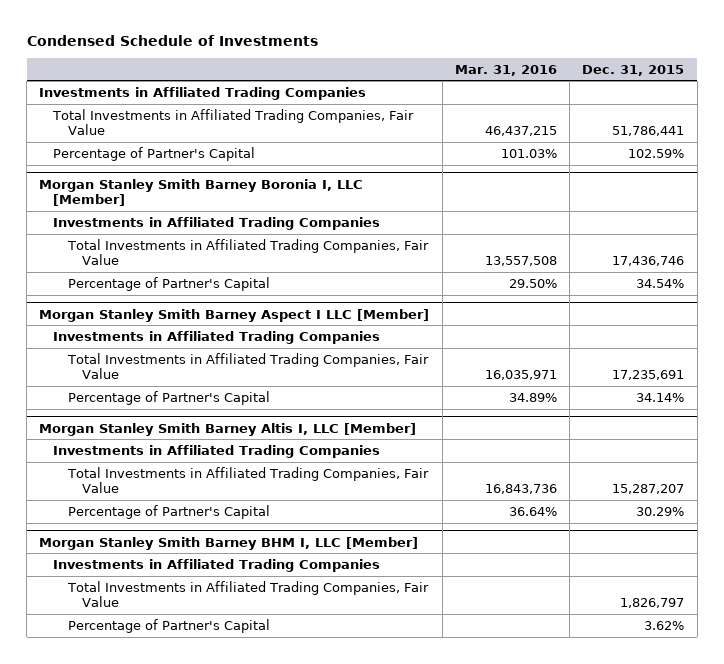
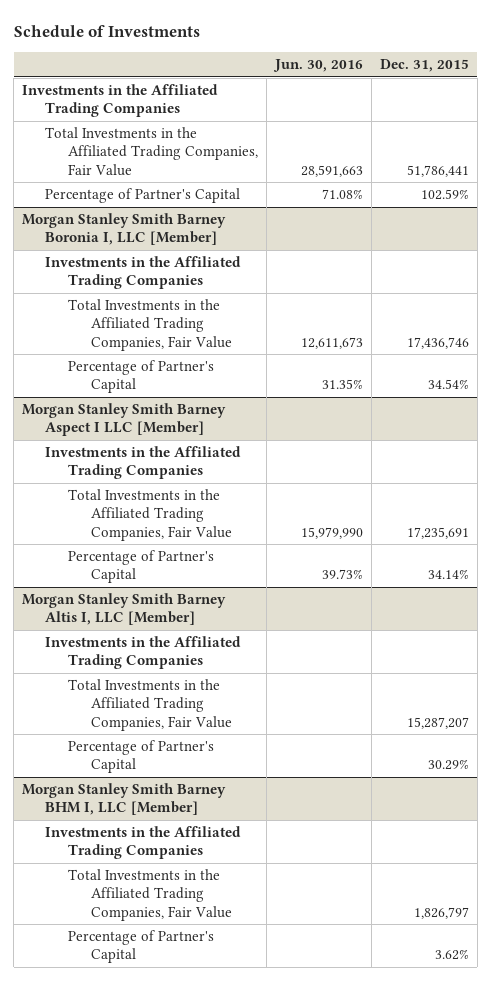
[26,34,318,46] Condensed Schedule of Investments -> [13,25,200,38] Schedule of Investments
[454,64,557,76] Mar. 31, 2016 -> none
none -> [272,59,363,73] Jun. 30, 2016
[39,86,367,100] Investments in Affiliated Trading Companies -> [22,84,219,118] Investments in the Affiliated Trading Companies
[52,108,415,136] Total Investments in Affiliated Trading Companies, Fair Value -> [45,127,259,176] Total Investments in the Affiliated Trading Companies, Fair Value
[53,216,381,230] Investments in Affiliated Trading Companies -> [45,256,242,290] Investments in the Affiliated Trading Companies
[66,238,429,266] Total Investments in Affiliated Trading Companies, Fair Value -> [68,299,232,351] Total Investments in the Affiliated Trading Companies, Fair Value
[53,330,381,344] Investments in Affiliated Trading Companies -> [45,446,242,480] Investments in the Affiliated Trading Companies
[66,352,429,380] Total Investments in Affiliated Trading Companies, Fair Value -> [68,489,232,541] Total Investments in the Affiliated Trading Companies, Fair Value
[53,444,381,458] Investments in Affiliated Trading Companies -> [45,636,242,670] Investments in the Affiliated Trading Companies
[66,466,429,494] Total Investments in Affiliated Trading Companies, Fair Value -> [68,679,232,731] Total Investments in the Affiliated Trading Companies, Fair Value
[53,558,381,572] Investments in Affiliated Trading Companies -> [45,826,242,860] Investments in the Affiliated Trading Companies
[66,580,429,608] Total Investments in Affiliated Trading Companies, Fair Value -> [68,869,232,921] Total Investments in the Affiliated Trading Companies, Fair Value

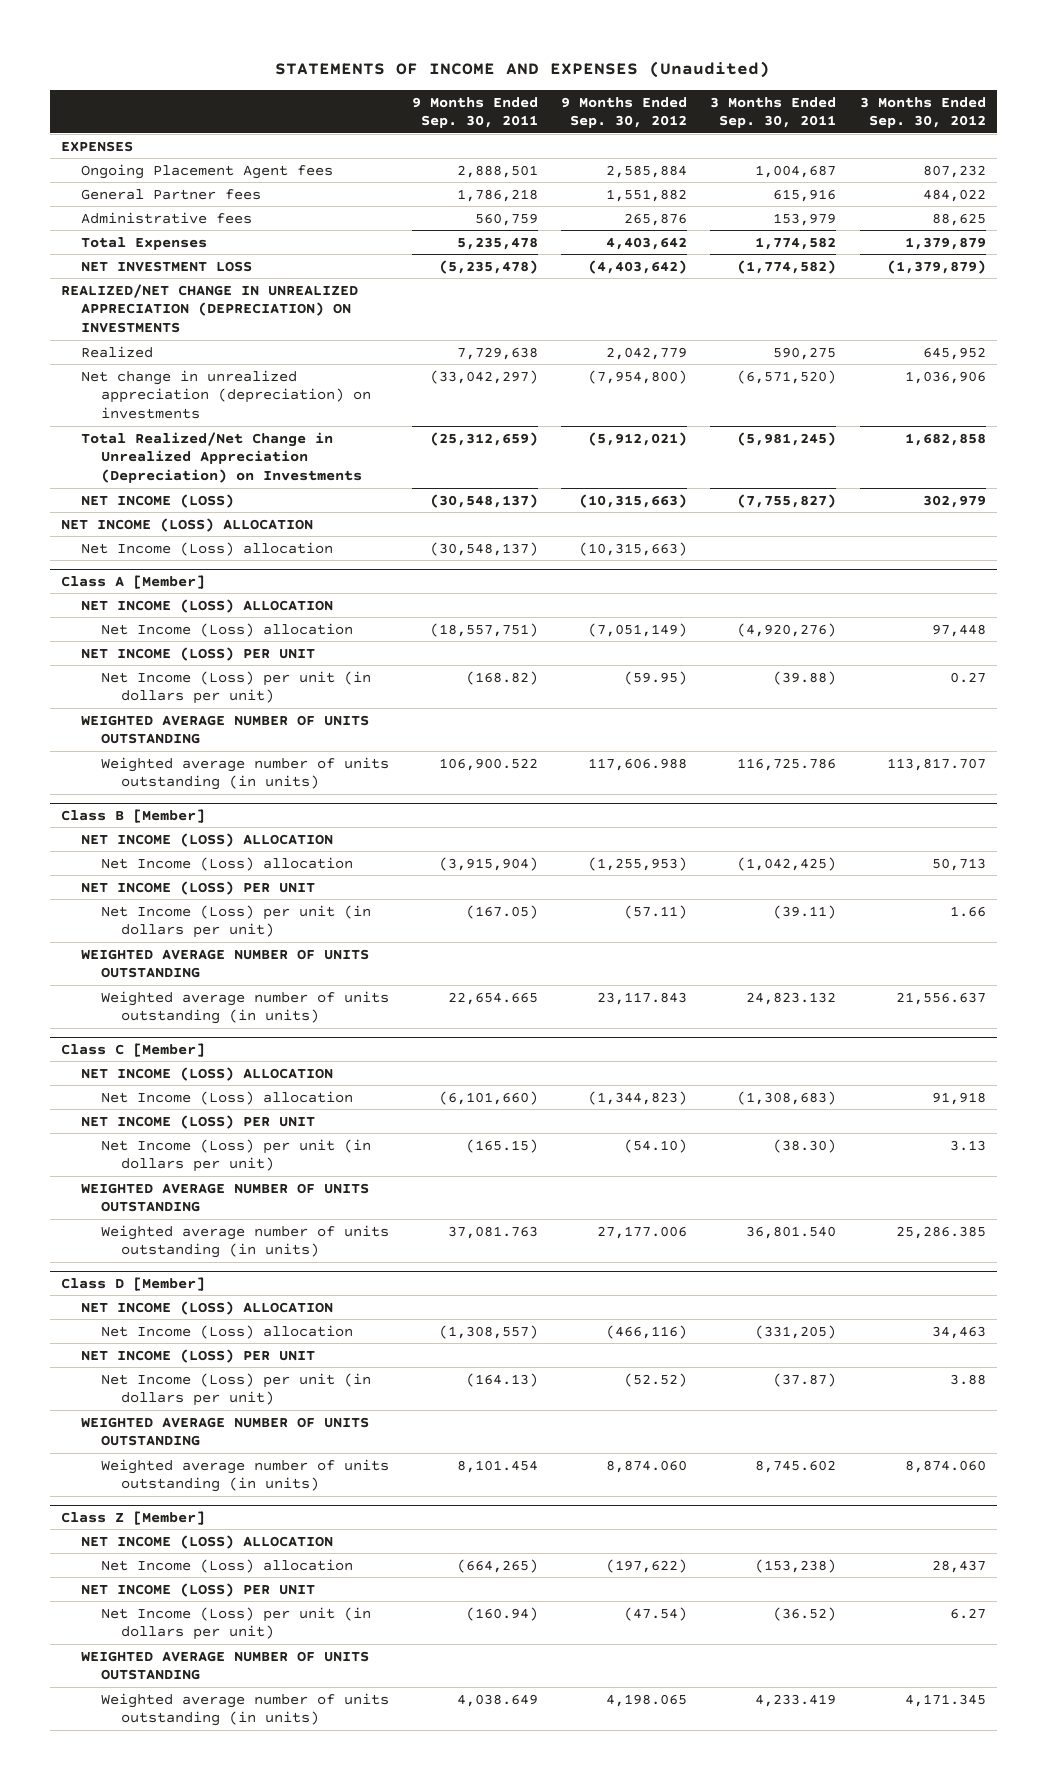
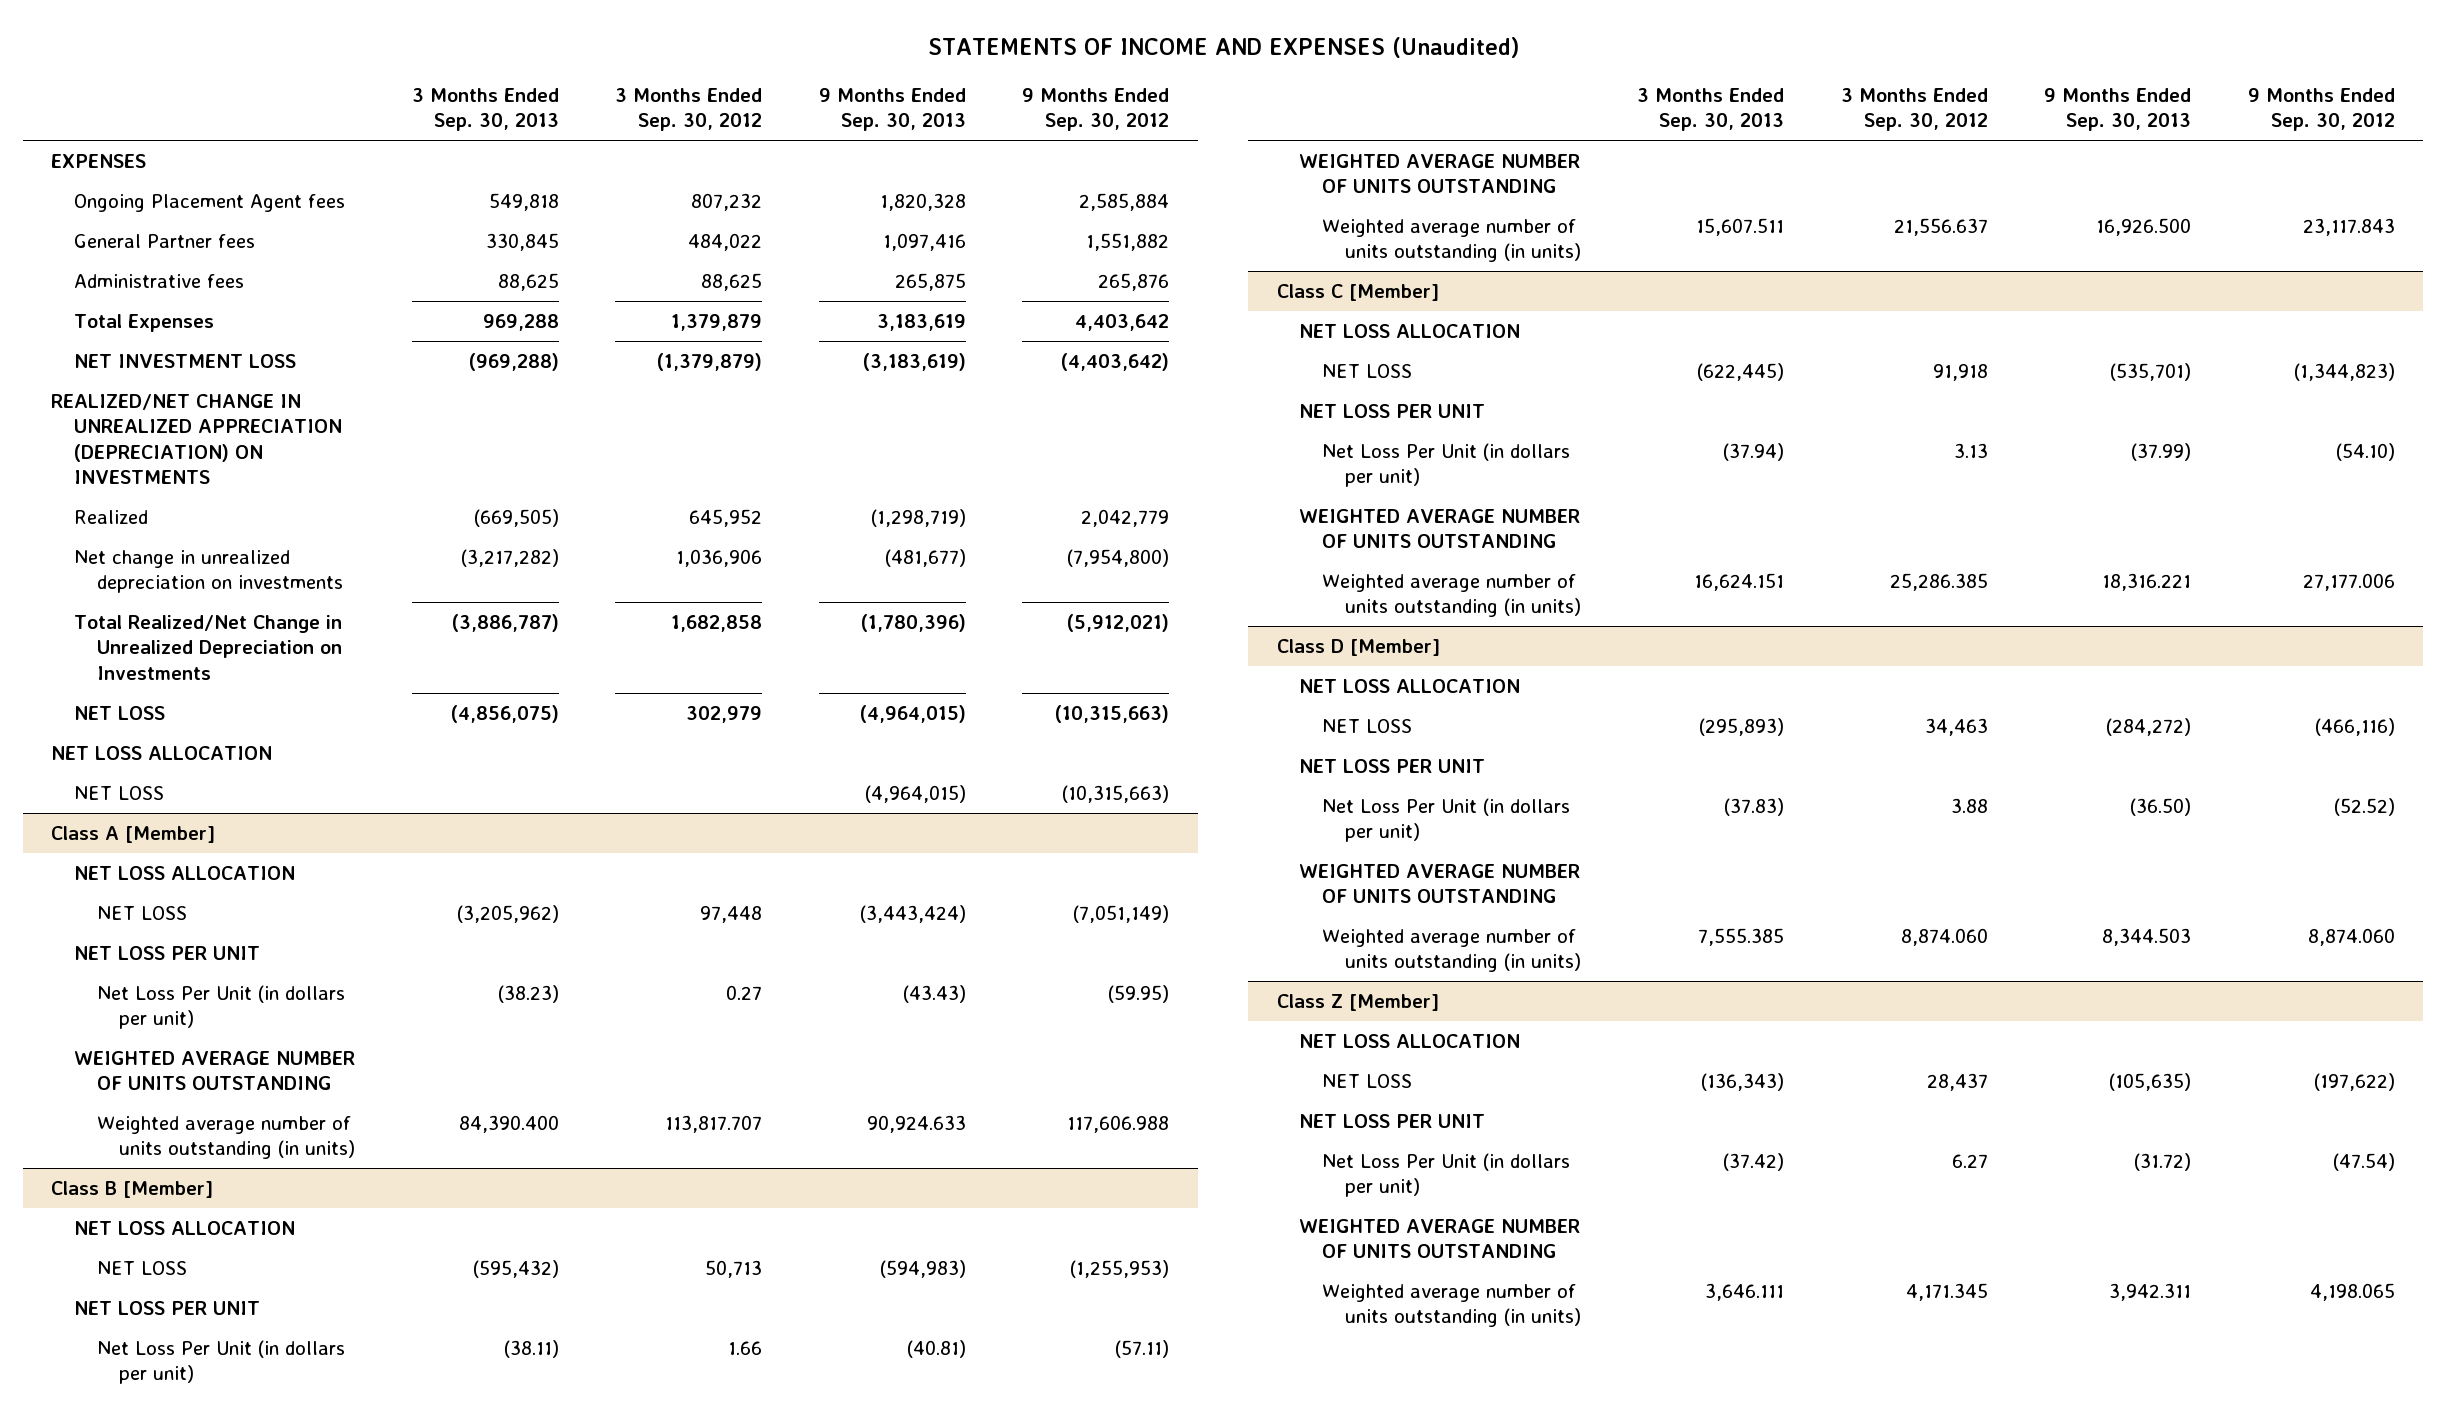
[412,96,539,129] 9 Months Ended Sep. 30, 2011 -> none
[710,96,837,129] 3 Months Ended Sep. 30, 2011 -> none
none -> [411,87,559,132] 3 Months Ended Sep. 30, 2013
none -> [818,87,966,132] 9 Months Ended Sep. 30, 2013
[81,369,372,420] Net change in unrealized appreciation (depreciation) on investments -> [74,549,343,594] Net change in unrealized depreciation on investments
[81,431,363,484] Total Realized/Net Change in Unrealized Appreciation (Depreciation) on Investments -> [74,614,343,680] Total Realized/Net Change in Unrealized Depreciation on Investments
[81,493,235,508] NET INCOME (LOSS) -> [74,705,166,720] NET LOSS
[61,517,314,532] NET INCOME (LOSS) ALLOCATION -> [51,745,273,760] NET LOSS ALLOCATION
[81,541,334,556] Net Income (Loss) allocation -> [74,785,165,800] NET LOSS
[81,598,334,613] NET INCOME (LOSS) ALLOCATION -> [74,865,296,880] NET LOSS ALLOCATION
[101,622,354,637] Net Income (Loss) allocation -> [96,905,187,920] NET LOSS
[81,646,316,661] NET INCOME (LOSS) PER UNIT -> [74,945,261,960] NET LOSS PER UNIT
[101,670,372,705] Net Income (Loss) per unit (in dollars per unit) -> [96,984,345,1030] Net Loss Per Unit (in dollars per unit)
[81,832,334,847] NET INCOME (LOSS) ALLOCATION -> [74,1220,296,1235] NET LOSS ALLOCATION
[101,856,354,871] Net Income (Loss) allocation -> [96,1260,187,1275] NET LOSS
[81,880,316,895] NET INCOME (LOSS) PER UNIT -> [74,1300,261,1315] NET LOSS PER UNIT
[101,904,372,939] Net Income (Loss) per unit (in dollars per unit) -> [96,1339,345,1385] Net Loss Per Unit (in dollars per unit)
[81,1066,334,1081] NET INCOME (LOSS) ALLOCATION -> [1299,323,1521,338] NET LOSS ALLOCATION
[101,1090,354,1105] Net Income (Loss) allocation -> [1322,363,1413,378] NET LOSS
[81,1114,316,1129] NET INCOME (LOSS) PER UNIT -> [1299,403,1486,418] NET LOSS PER UNIT
[101,1138,372,1173] Net Income (Loss) per unit (in dollars per unit) -> [1322,442,1571,488] Net Loss Per Unit (in dollars per unit)
[81,1300,334,1315] NET INCOME (LOSS) ALLOCATION -> [1299,678,1521,693] NET LOSS ALLOCATION
[101,1324,354,1339] Net Income (Loss) allocation -> [1322,718,1413,733] NET LOSS
[81,1348,316,1363] NET INCOME (LOSS) PER UNIT -> [1299,758,1486,773] NET LOSS PER UNIT
[101,1372,372,1407] Net Income (Loss) per unit (in dollars per unit) -> [1322,797,1571,843] Net Loss Per Unit (in dollars per unit)
[81,1534,334,1549] NET INCOME (LOSS) ALLOCATION -> [1299,1033,1521,1048] NET LOSS ALLOCATION
[101,1558,354,1573] Net Income (Loss) allocation -> [1322,1073,1413,1088] NET LOSS
[81,1582,316,1597] NET INCOME (LOSS) PER UNIT -> [1299,1113,1486,1128] NET LOSS PER UNIT
[101,1606,372,1641] Net Income (Loss) per unit (in dollars per unit) -> [1322,1152,1571,1198] Net Loss Per Unit (in dollars per unit)

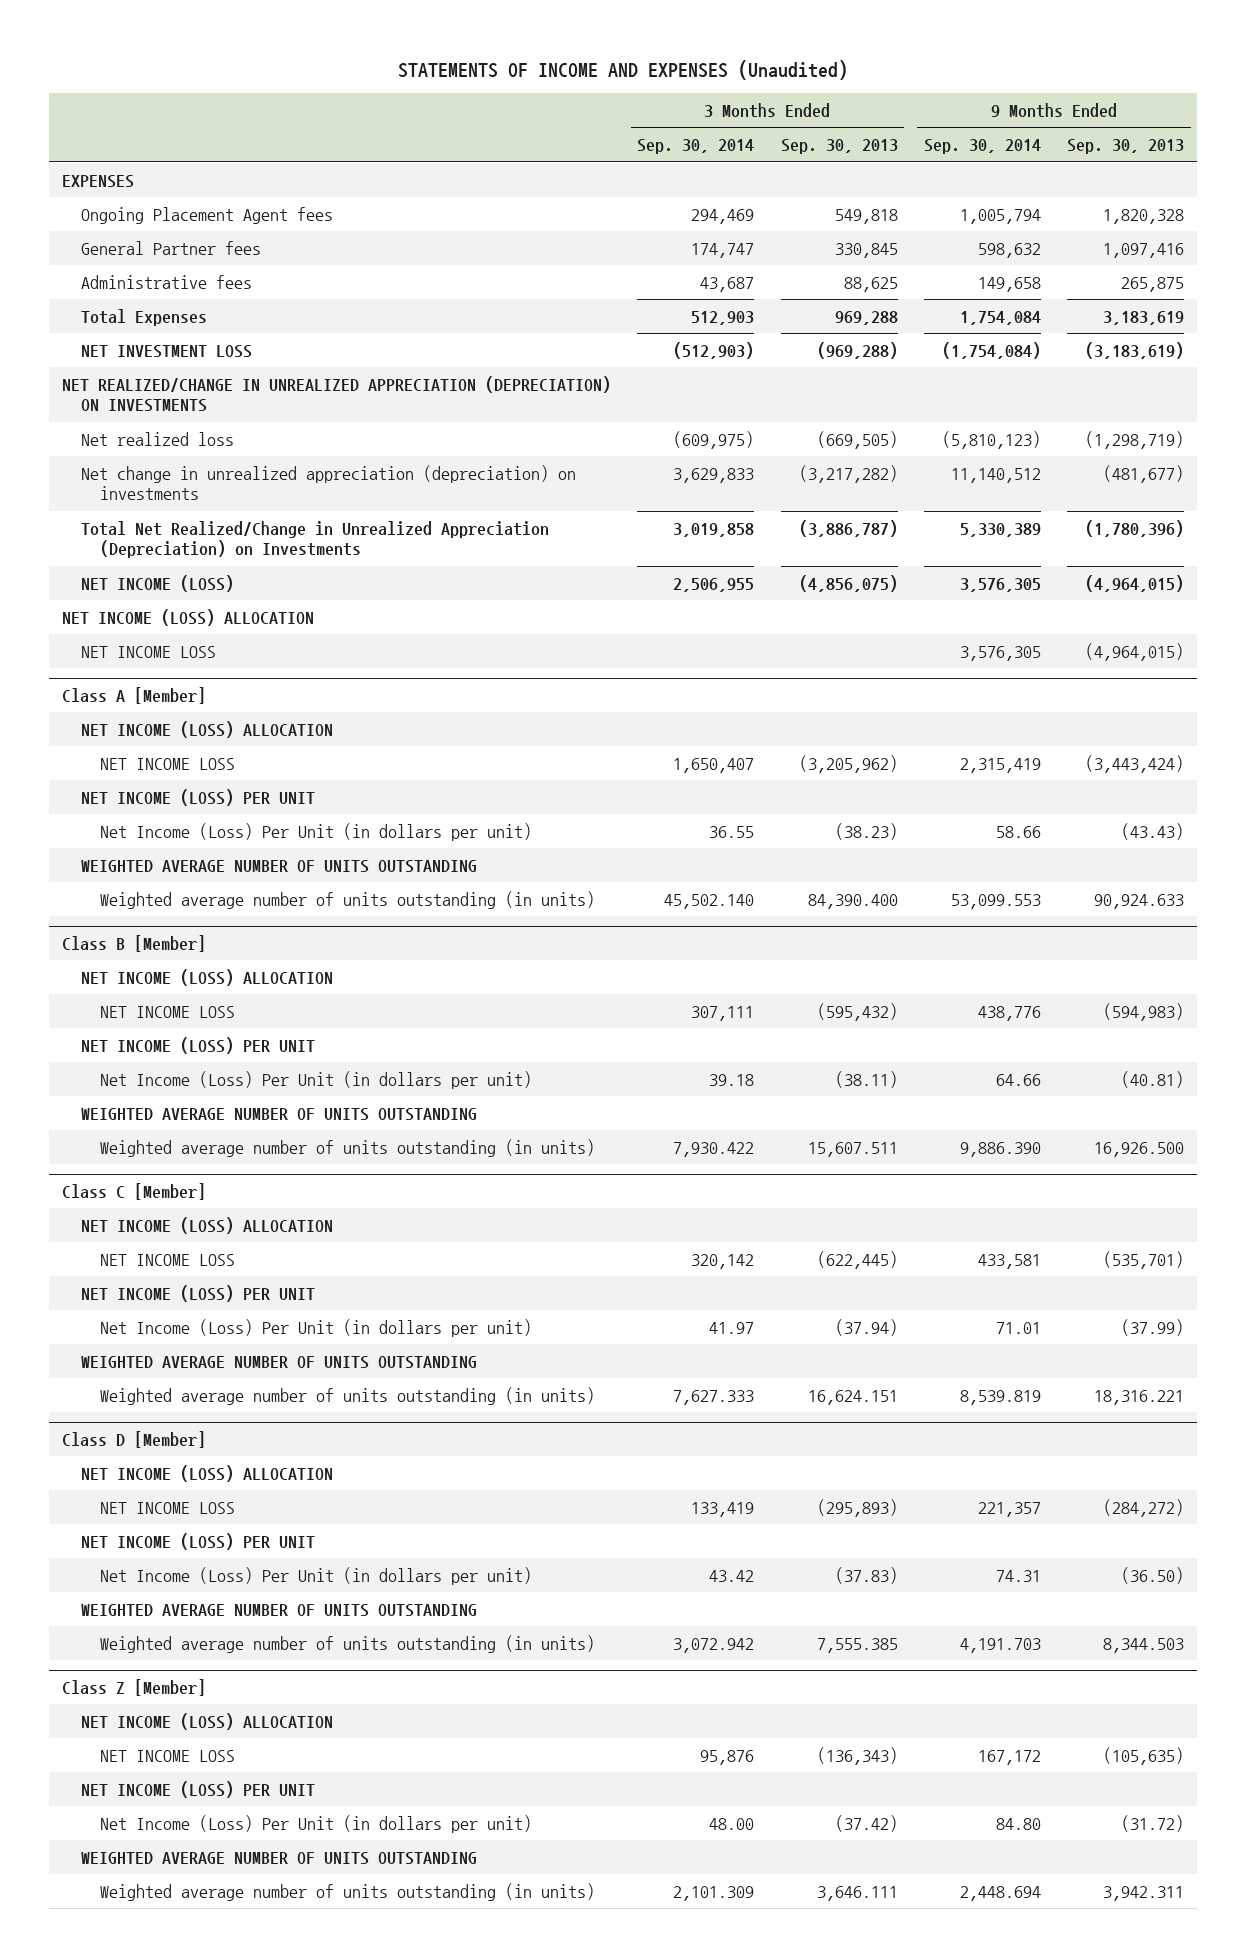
[615,87,763,132] 3 Months Ended Sep. 30, 2012 -> none
[1022,87,1170,132] 9 Months Ended Sep. 30, 2012 -> none
none -> [637,139,755,155] Sep. 30, 2014
none -> [923,139,1041,155] Sep. 30, 2014
[51,393,343,485] REALIZED/NET CHANGE IN UNREALIZED APPRECIATION (DEPRECIATION) ON INVESTMENTS -> [61,375,611,413] NET REALIZED/CHANGE IN UNREALIZED APPRECIATION (DEPRECIATION) ON INVESTMENTS
[74,509,149,524] Realized -> [81,431,235,446] Net realized loss
[74,549,343,594] Net change in unrealized depreciation on investments -> [81,464,577,501] Net change in unrealized appreciation (depreciation) on investments
[74,614,343,680] Total Realized/Net Change in Unrealized Depreciation on Investments -> [81,520,550,559] Total Net Realized/Change in Unrealized Appreciation (Depreciation) on Investments
[74,705,166,720] NET LOSS -> [81,574,235,592] NET INCOME (LOSS)
[51,745,273,760] NET LOSS ALLOCATION -> [61,608,314,626] NET INCOME (LOSS) ALLOCATION
[74,785,165,800] NET LOSS -> [81,645,217,658] NET INCOME LOSS
[74,865,296,880] NET LOSS ALLOCATION -> [81,720,334,738] NET INCOME (LOSS) ALLOCATION
[96,905,187,920] NET LOSS -> [100,757,236,770] NET INCOME LOSS
[74,945,261,960] NET LOSS PER UNIT -> [81,788,316,806] NET INCOME (LOSS) PER UNIT
[96,984,345,1030] Net Loss Per Unit (in dollars per unit) -> [100,822,533,841] Net Income (Loss) Per Unit (in dollars per unit)
[74,1220,296,1235] NET LOSS ALLOCATION -> [81,968,334,986] NET INCOME (LOSS) ALLOCATION
[96,1260,187,1275] NET LOSS -> [100,1005,236,1018] NET INCOME LOSS
[74,1300,261,1315] NET LOSS PER UNIT -> [81,1036,316,1054] NET INCOME (LOSS) PER UNIT
[96,1339,345,1385] Net Loss Per Unit (in dollars per unit) -> [100,1070,533,1089] Net Income (Loss) Per Unit (in dollars per unit)
[1299,323,1521,338] NET LOSS ALLOCATION -> [81,1216,334,1234] NET INCOME (LOSS) ALLOCATION
[1322,363,1413,378] NET LOSS -> [100,1253,236,1266] NET INCOME LOSS
[1299,403,1486,418] NET LOSS PER UNIT -> [81,1284,316,1302] NET INCOME (LOSS) PER UNIT
[1322,442,1571,488] Net Loss Per Unit (in dollars per unit) -> [100,1318,533,1337] Net Income (Loss) Per Unit (in dollars per unit)
[1299,678,1521,693] NET LOSS ALLOCATION -> [81,1464,334,1482] NET INCOME (LOSS) ALLOCATION
[1322,718,1413,733] NET LOSS -> [100,1501,236,1514] NET INCOME LOSS
[1299,758,1486,773] NET LOSS PER UNIT -> [81,1532,316,1550] NET INCOME (LOSS) PER UNIT
[1322,797,1571,843] Net Loss Per Unit (in dollars per unit) -> [100,1566,533,1585] Net Income (Loss) Per Unit (in dollars per unit)
[1299,1033,1521,1048] NET LOSS ALLOCATION -> [81,1712,334,1730] NET INCOME (LOSS) ALLOCATION
[1322,1073,1413,1088] NET LOSS -> [100,1749,236,1762] NET INCOME LOSS
[1299,1113,1486,1128] NET LOSS PER UNIT -> [81,1780,316,1798] NET INCOME (LOSS) PER UNIT
[1322,1152,1571,1198] Net Loss Per Unit (in dollars per unit) -> [100,1814,533,1833] Net Income (Loss) Per Unit (in dollars per unit)

